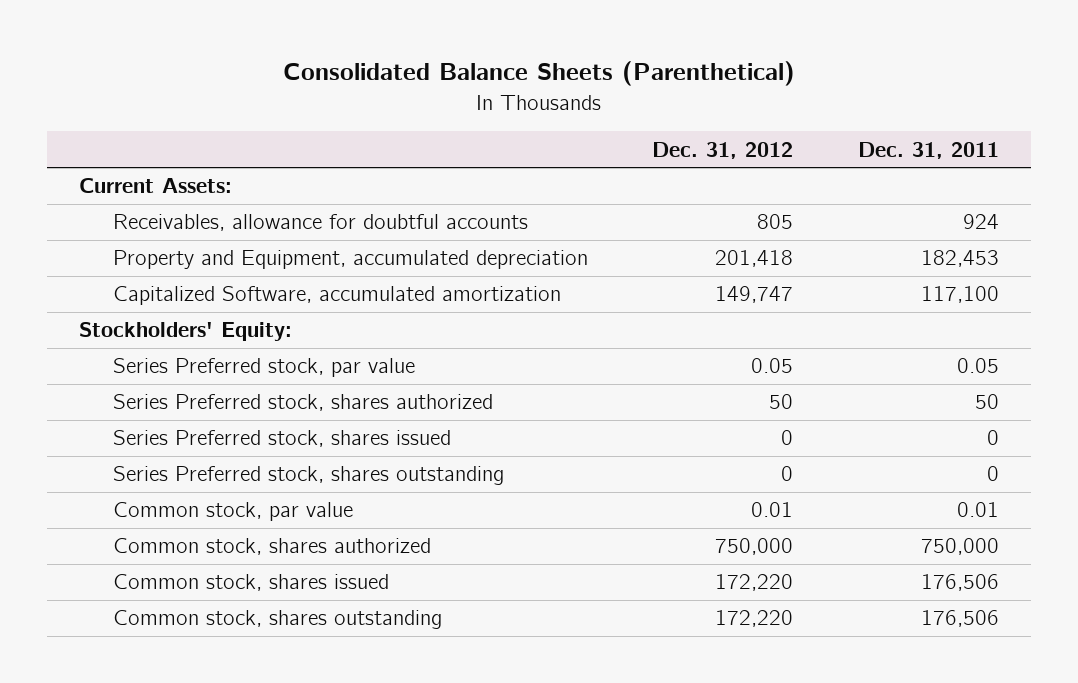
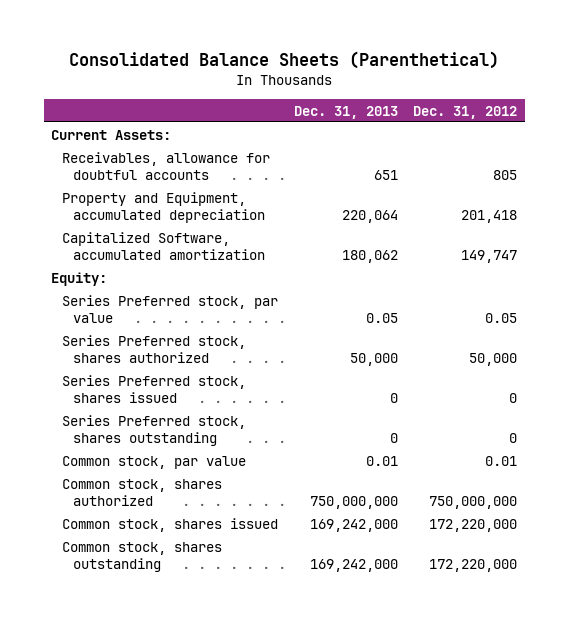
[857,141,999,159] Dec. 31, 2011 -> none
none -> [293,105,398,119] Dec. 31, 2013
[79,322,293,342] Stockholders' Equity: -> [51,271,108,286] Equity:
[769,394,794,410] 50 -> [469,353,518,367] 50,000
[715,538,794,556] 750,000 -> [429,496,518,510] 750,000,000
[715,574,794,592] 172,220 -> [429,518,518,532] 172,220,000
[715,610,794,628] 172,220 -> [429,559,518,573] 172,220,000

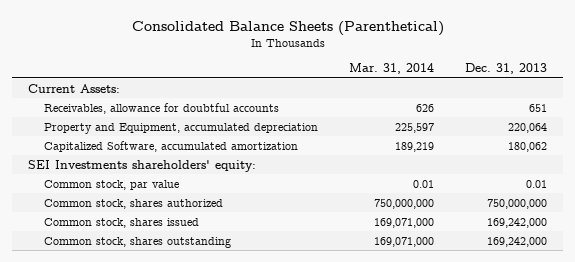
[413,105,518,119] Dec. 31, 2012 -> none
none -> [349,63,435,75] Mar. 31, 2014
[62,294,279,324] Series Preferred stock, par value -> none
[62,334,247,364] Series Preferred stock, shares authorized -> none
[62,374,247,404] Series Preferred stock, shares issued -> none
[62,414,247,447] Series Preferred stock, shares outstanding -> none
[51,271,108,286] Equity: -> [27,159,256,172] SEI Investments shareholders' equity:

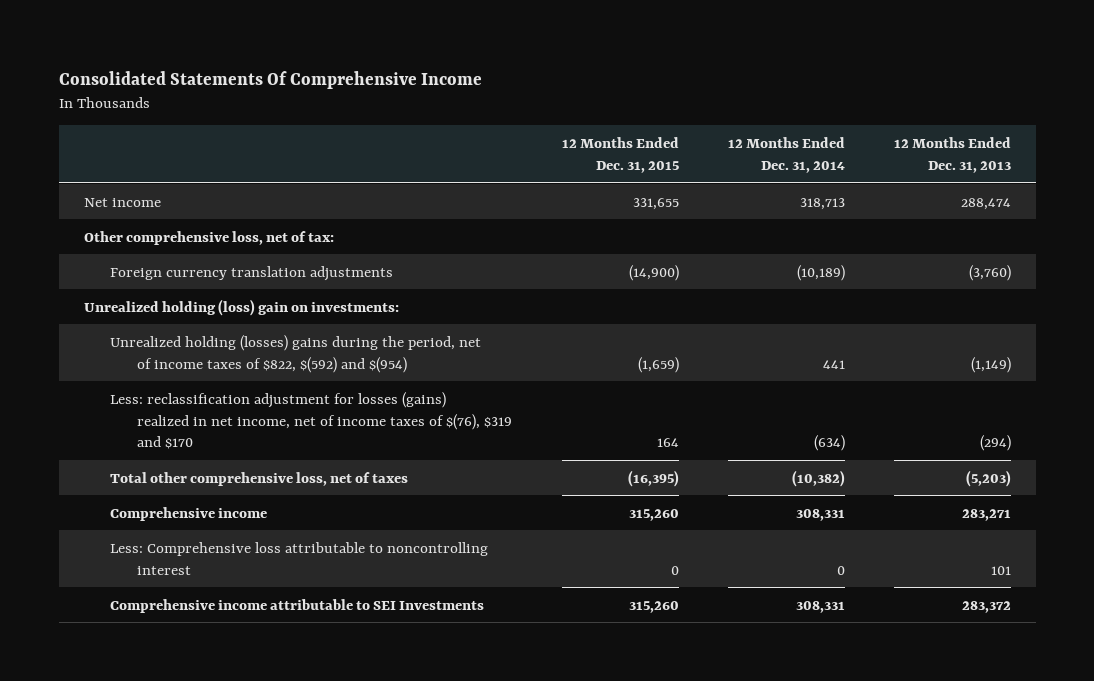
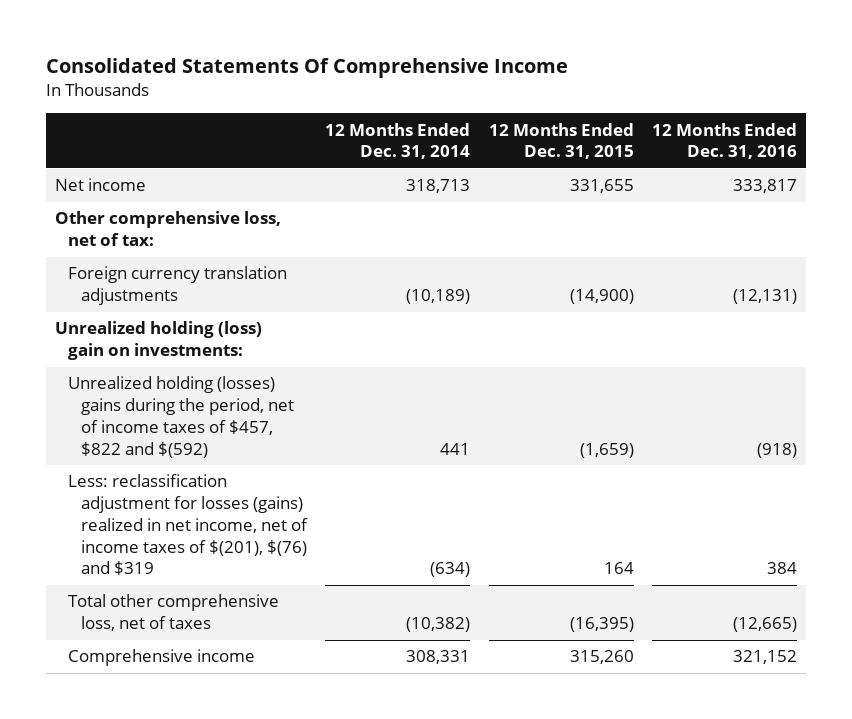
[893,137,1011,173] 12 Months Ended Dec. 31, 2013 -> none
none -> [652,122,798,160] 12 Months Ended Dec. 31, 2016
[110,334,482,373] Unrealized holding (losses) gains during the period, net of income taxes of $822, $(592) and $(954) -> [68,376,295,458] Unrealized holding (losses) gains during the period, net of income taxes of $457, $822 and $(592)
[110,391,513,450] Less: reclassification adjustment for losses (gains) realized in net income, net of income taxes of $(76), $319 and $170 -> [68,474,309,576] Less: reclassification adjustment for losses (gains) realized in net income, net of income taxes of $(201), $(76) and $319
[110,541,489,575] Less: Comprehensive loss attributable to noncontrolling interest -> none
[110,598,485,613] Comprehensive income attributable to SEI Investments -> none

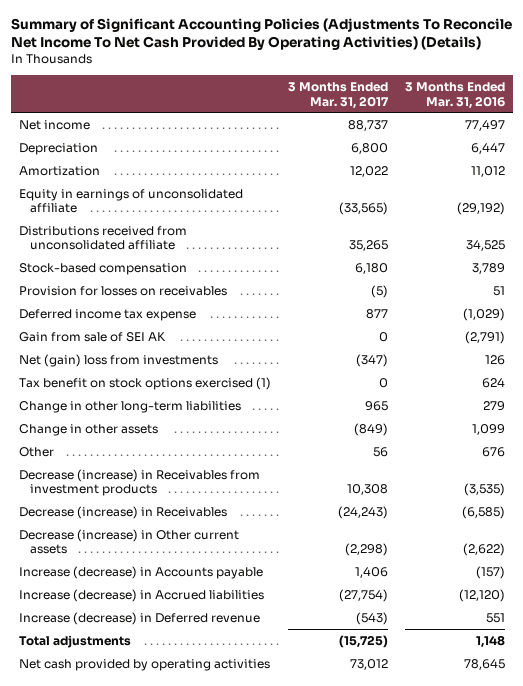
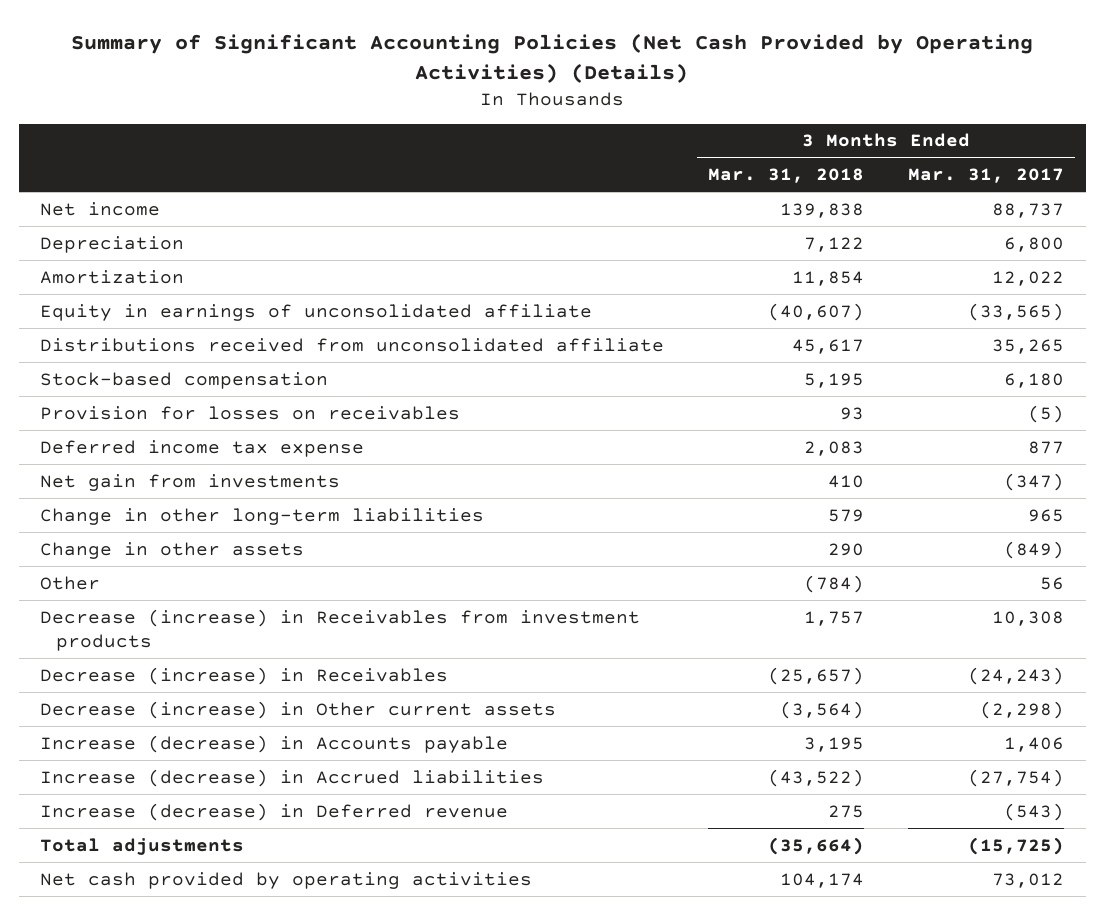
[10,17,512,51] Summary of Significant Accounting Policies (Adjustments To Reconcile Net Income To Net Cash Provided By Operating Activities) (Details) -> [71,32,1034,83] Summary of Significant Accounting Policies (Net Cash Provided by Operating Activities) (Details)
[404,81,505,109] 3 Months Ended Mar. 31, 2016 -> none
none -> [708,168,865,184] Mar. 31, 2018
[18,331,166,342] Gain from sale of SEI AK -> none
[18,376,271,390] Tax benefit on stock options exercised (1) -> none
[18,353,218,367] Net (gain) loss from investments -> [40,473,341,491] Net gain from investments

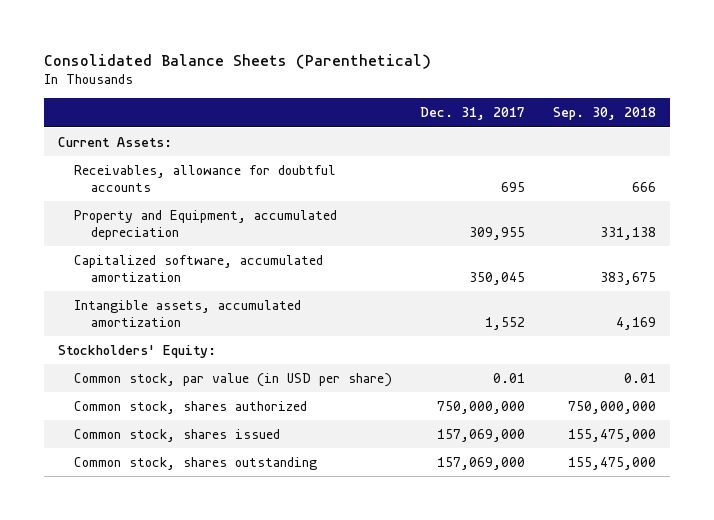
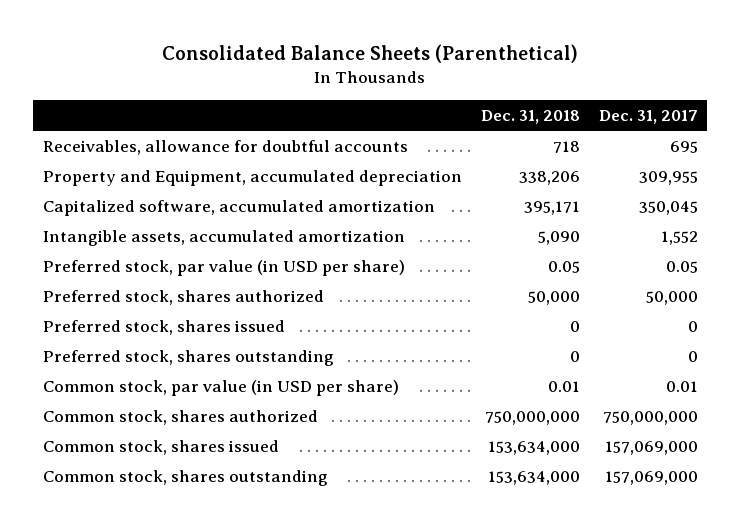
[552,107,656,121] Sep. 30, 2018 -> none
none -> [480,109,580,124] Dec. 31, 2018
[57,136,172,147] Current Assets: -> none
[57,344,216,358] Stockholders' Equity: -> none
none -> [42,260,405,277] Preferred stock, par value (in USD per share)
none -> [42,290,324,306] Preferred stock, shares authorized
none -> [42,320,285,336] Preferred stock, shares issued
none -> [42,350,334,367] Preferred stock, shares outstanding

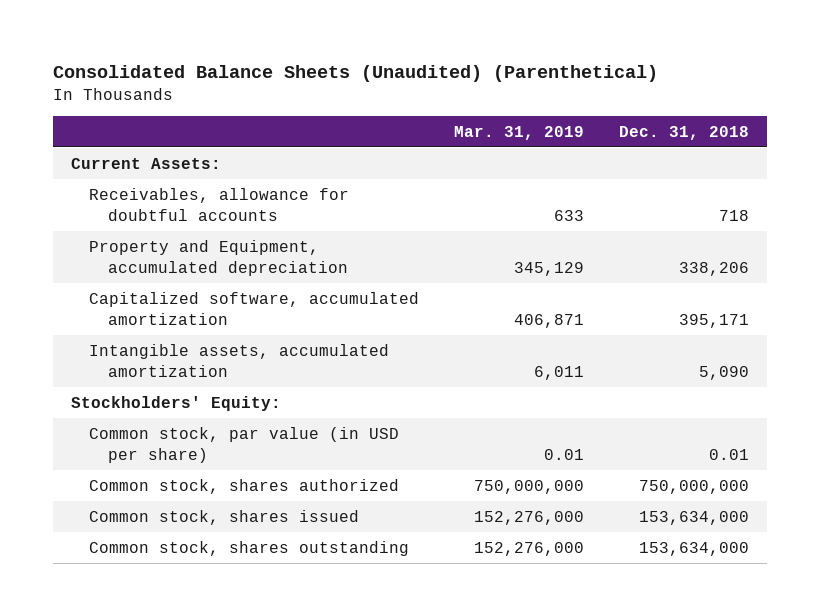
[162,43,579,63] Consolidated Balance Sheets (Parenthetical) -> [52,64,658,82] Consolidated Balance Sheets (Unaudited) (Parenthetical)
[598,109,698,124] Dec. 31, 2017 -> none
none -> [454,125,585,140] Mar. 31, 2019
none -> [70,157,221,169] Current Assets:
[42,260,405,277] Preferred stock, par value (in USD per share) -> none
[42,290,324,306] Preferred stock, shares authorized -> none
[42,320,285,336] Preferred stock, shares issued -> none
[42,350,334,367] Preferred stock, shares outstanding -> none
none -> [70,395,281,411] Stockholders' Equity:

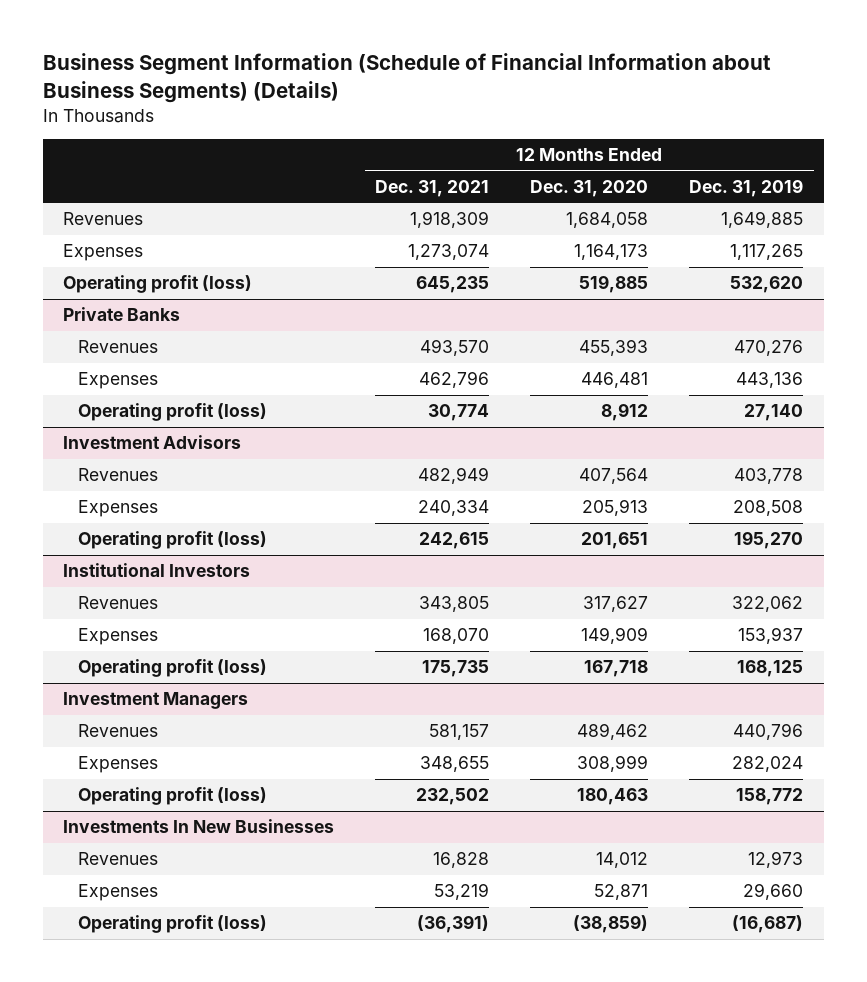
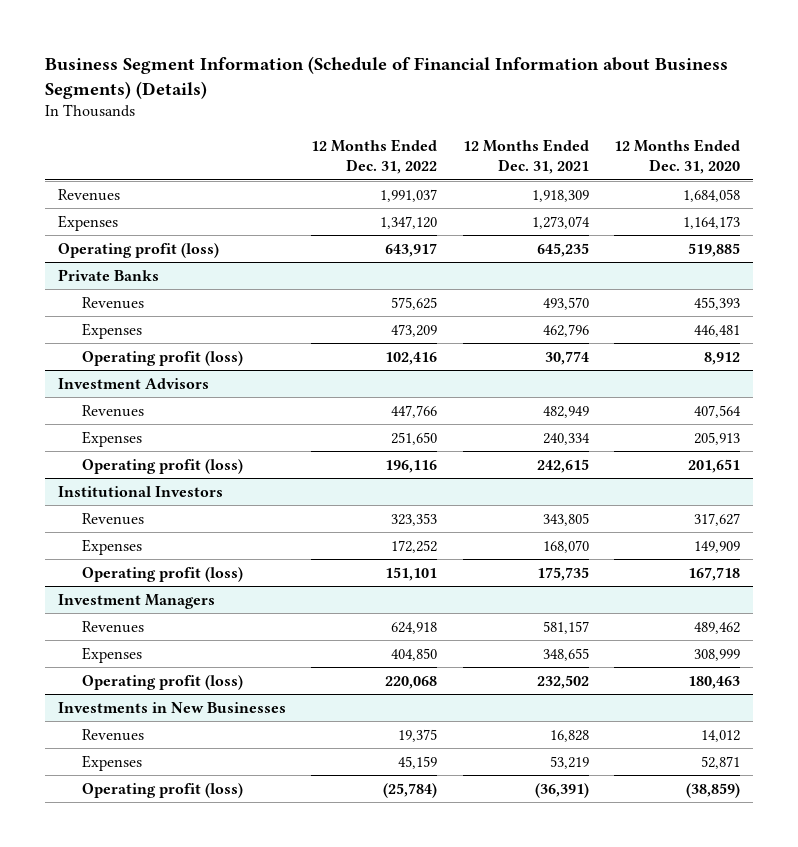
[689,179,804,198] Dec. 31, 2019 -> none
none -> [311,139,438,175] 12 Months Ended Dec. 31, 2022
[63,819,335,834] Investments In New Businesses -> [57,701,286,713] Investments in New Businesses

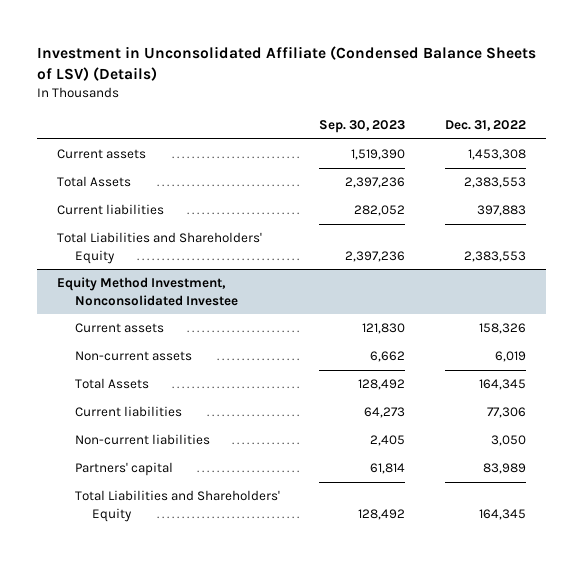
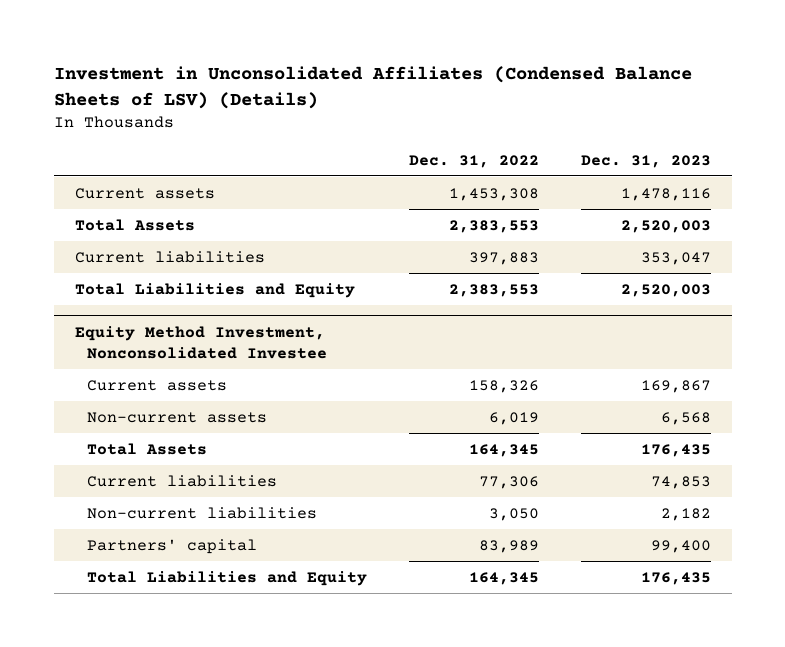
[36,46,536,82] Investment in Unconsolidated Affiliate (Condensed Balance Sheets of LSV) (Details) -> [53,66,692,109] Investment in Unconsolidated Affiliates (Condensed Balance Sheets of LSV) (Details)
[319,120,406,134] Sep. 30, 2023 -> none
none -> [580,154,711,168] Dec. 31, 2023
[56,232,262,264] Total Liabilities and Shareholders' Equity -> [74,282,355,298] Total Liabilities and Equity
[74,490,280,522] Total Liabilities and Shareholders' Equity -> [86,570,367,586] Total Liabilities and Equity

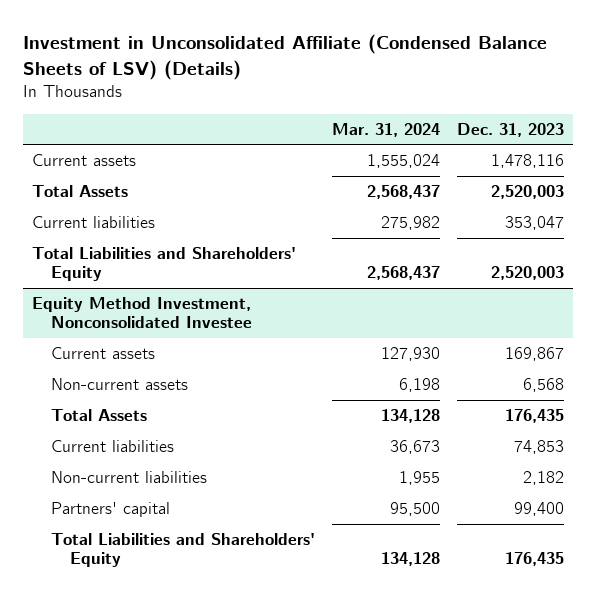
[53,66,692,109] Investment in Unconsolidated Affiliates (Condensed Balance Sheets of LSV) (Details) -> [23,33,548,80] Investment in Unconsolidated Affiliate (Condensed Balance Sheets of LSV) (Details)
[408,154,539,168] Dec. 31, 2022 -> none
none -> [331,122,440,137] Mar. 31, 2024
[74,282,355,298] Total Liabilities and Equity -> [31,246,296,282] Total Liabilities and Shareholders' Equity
[86,570,367,586] Total Liabilities and Equity -> [50,532,315,568] Total Liabilities and Shareholders' Equity

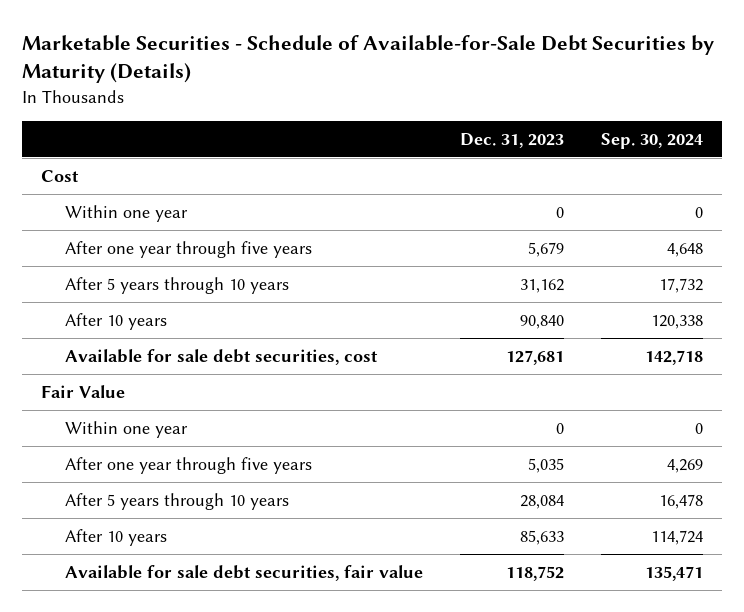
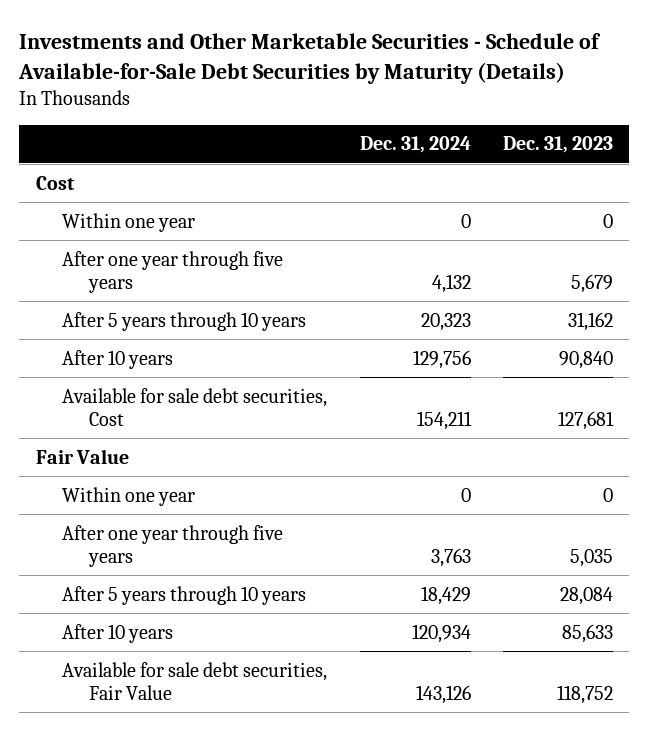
[22,35,715,84] Marketable Securities - Schedule of Available-for-Sale Debt Securities by Maturity (Details) -> [18,33,602,85] Investments and Other Marketable Securities - Schedule of Available-for-Sale Debt Securities by Maturity (Details)
[601,132,704,149] Sep. 30, 2024 -> none
none -> [359,136,471,154] Dec. 31, 2024
[65,348,379,365] Available for sale debt securities, cost -> [62,387,328,426] Available for sale debt securities, Cost
[65,564,424,581] Available for sale debt securities, fair value -> [62,661,328,700] Available for sale debt securities, Fair Value

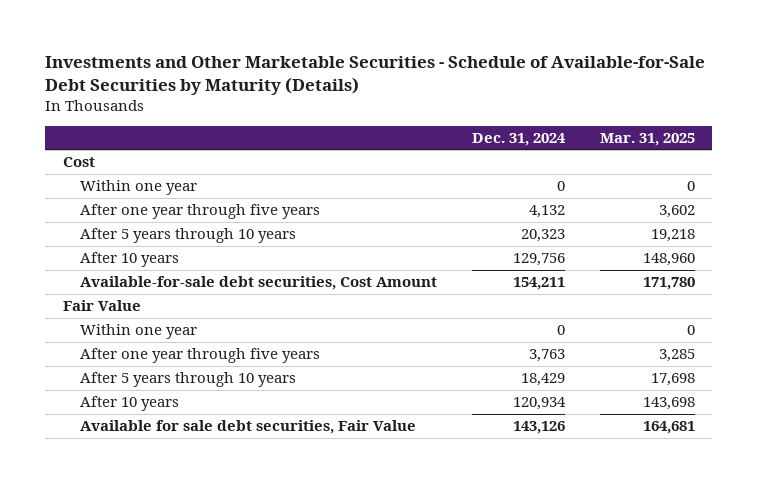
[503,136,614,154] Dec. 31, 2023 -> none
none -> [599,132,695,146] Mar. 31, 2025
[62,387,328,426] Available for sale debt securities, Cost -> [80,276,438,291] Available-for-sale debt securities, Cost Amount

